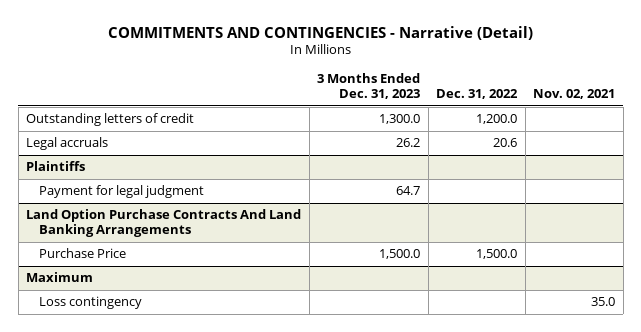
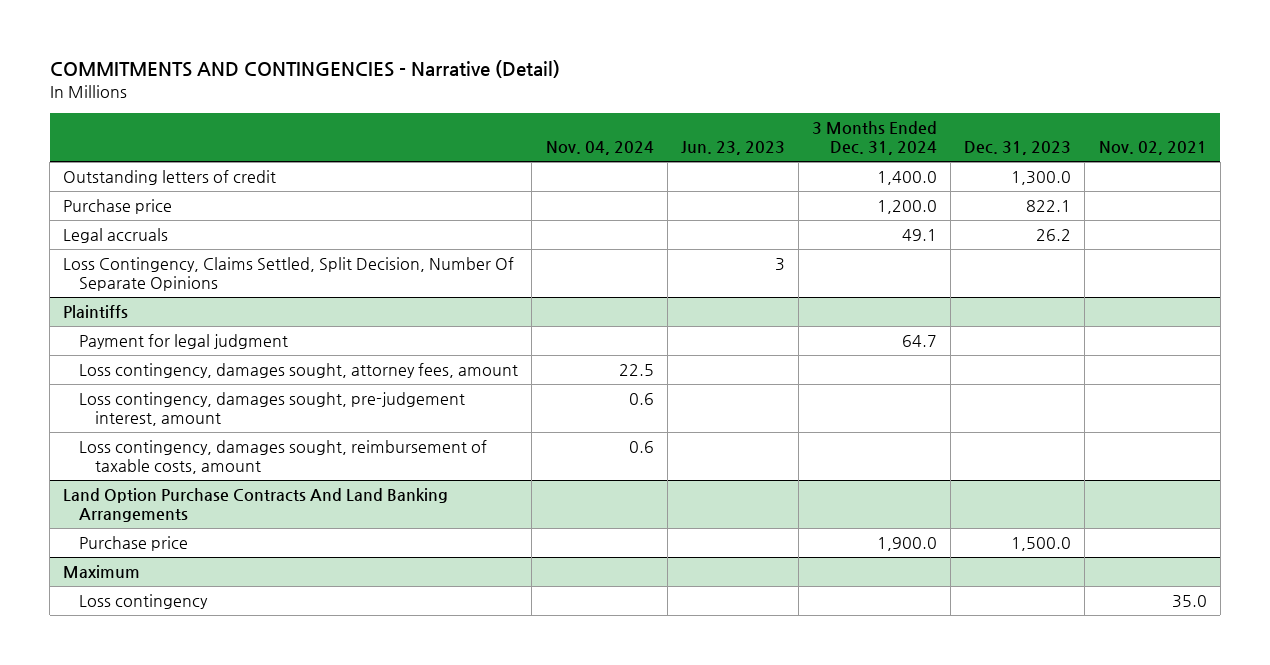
[317,73,421,100] 3 Months Ended Dec. 31, 2023 -> none
[436,89,519,100] Dec. 31, 2022 -> none
none -> [545,141,654,156] Nov. 04, 2024
none -> [680,141,785,156] Jun. 23, 2023
none -> [812,121,938,156] 3 Months Ended Dec. 31, 2024
none -> [964,141,1072,156] Dec. 31, 2023
none -> [63,199,173,215] Purchase price
none -> [63,257,515,292] Loss Contingency, Claims Settled, Split Decision, Number Of Separate Opinions
none -> [79,363,519,379] Loss contingency, damages sought, attorney fees, amount
none -> [79,392,466,427] Loss contingency, damages sought, pre-judgement interest, amount
none -> [79,440,488,475] Loss contingency, damages sought, reimbursement of taxable costs, amount
[39,248,127,259] Purchase Price -> [79,536,189,552] Purchase price

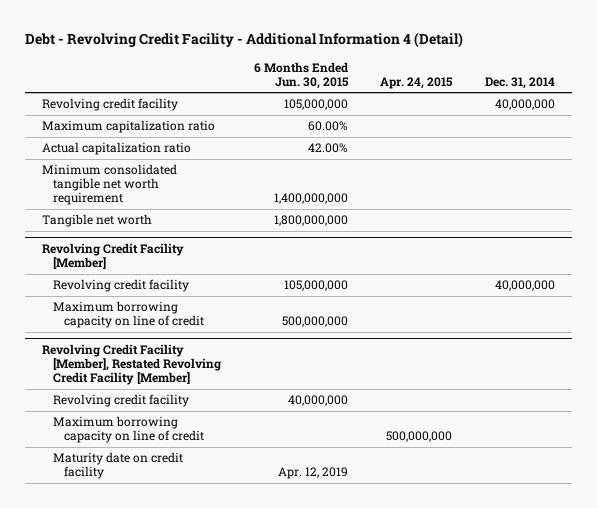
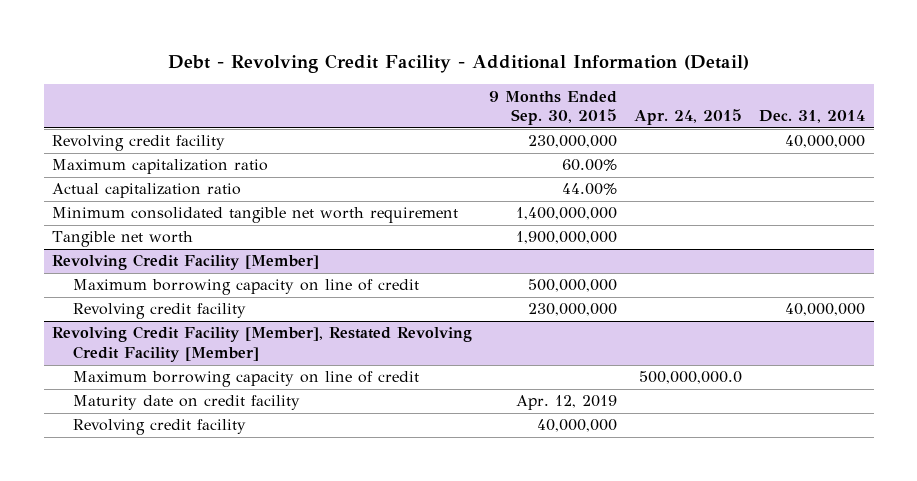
[25,32,464,49] Debt - Revolving Credit Facility - Additional Information 4 (Detail) -> [167,54,749,74] Debt - Revolving Credit Facility - Additional Information (Detail)
[253,61,349,89] 6 Months Ended Jun. 30, 2015 -> none
none -> [489,90,618,126] 9 Months Ended Sep. 30, 2015
[52,279,189,293] Revolving credit facility -> [73,303,247,320] Revolving credit facility
[386,431,453,443] 500,000,000 -> [639,371,743,385] 500,000,000.0
[52,394,189,408] Revolving credit facility -> [73,419,247,436] Revolving credit facility

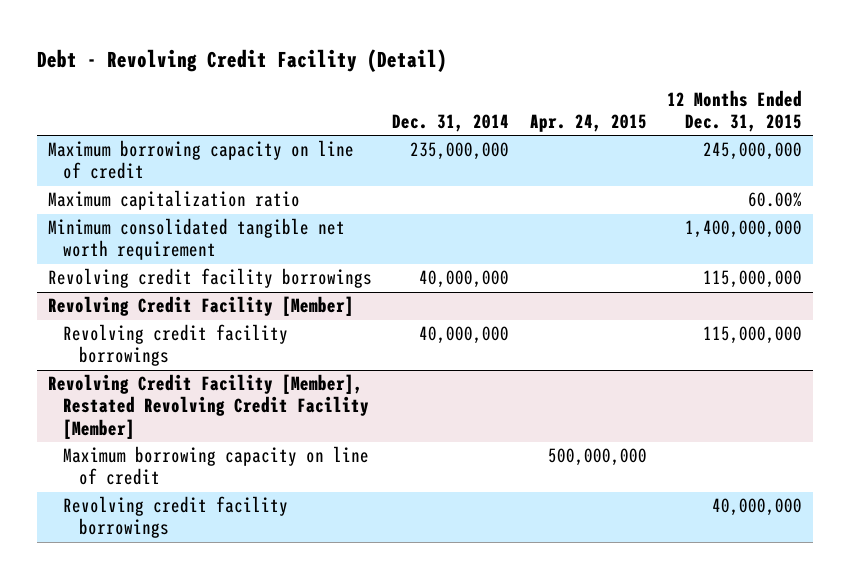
[167,54,749,74] Debt - Revolving Credit Facility - Additional Information (Detail) -> [37,48,448,72] Debt - Revolving Credit Facility (Detail)
[489,90,618,126] 9 Months Ended Sep. 30, 2015 -> none
none -> [667,89,803,132] 12 Months Ended Dec. 31, 2015
[52,135,226,152] Revolving credit facility -> none
none -> [47,140,354,180] Maximum borrowing capacity on line of credit
[52,183,242,199] Actual capitalization ratio -> none
[52,231,194,248] Tangible net worth -> none
none -> [47,268,372,289] Revolving credit facility borrowings
[73,279,420,296] Maximum borrowing capacity on line of credit -> none
[73,303,247,320] Revolving credit facility -> [63,324,289,367] Revolving credit facility borrowings
[73,395,301,411] Maturity date on credit facility -> none
[639,371,743,385] 500,000,000.0 -> [547,448,647,467] 500,000,000
[73,419,247,436] Revolving credit facility -> [63,496,289,539] Revolving credit facility borrowings

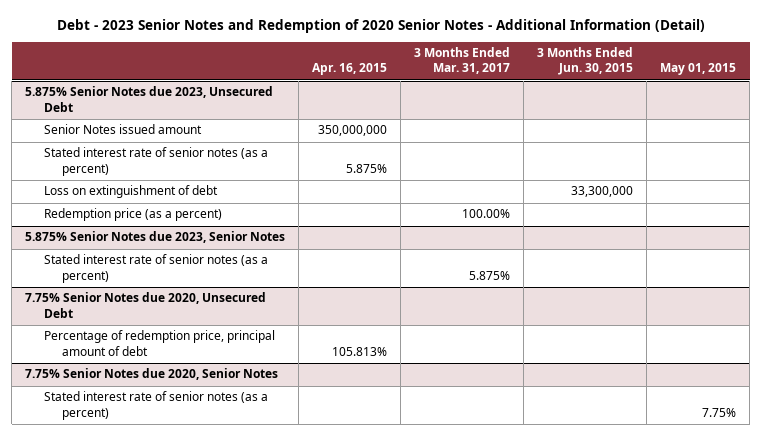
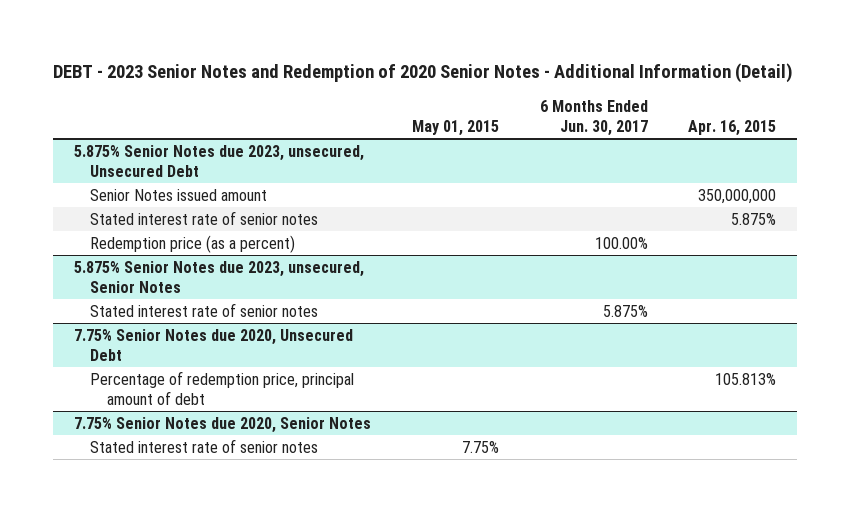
[56,18,705,33] Debt - 2023 Senior Notes and Redemption of 2020 Senior Notes - Additional Information (Detail) -> [53,63,794,84] DEBT - 2023 Senior Notes and Redemption of 2020 Senior Notes - Additional Information (Detail)
[414,47,511,75] 3 Months Ended Mar. 31, 2017 -> none
[537,47,634,76] 3 Months Ended Jun. 30, 2015 -> none
none -> [539,100,648,136] 6 Months Ended Jun. 30, 2017
[25,86,274,112] 5.875% Senior Notes due 2023, Unsecured Debt -> [73,144,364,177] 5.875% Senior Notes due 2023, unsecured, Unsecured Debt
[43,185,218,199] Loss on extinguishment of debt -> none
[43,147,268,176] Stated interest rate of senior notes (as a percent) -> [90,210,319,225] Stated interest rate of senior notes
[25,231,286,244] 5.875% Senior Notes due 2023, Senior Notes -> [73,260,364,293] 5.875% Senior Notes due 2023, unsecured, Senior Notes
[43,254,268,283] Stated interest rate of senior notes (as a percent) -> [90,302,319,317] Stated interest rate of senior notes
[43,391,268,420] Stated interest rate of senior notes (as a percent) -> [90,438,319,453] Stated interest rate of senior notes

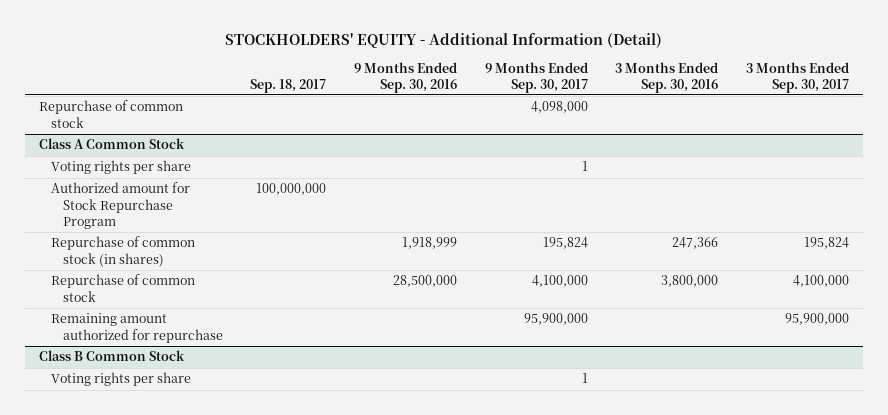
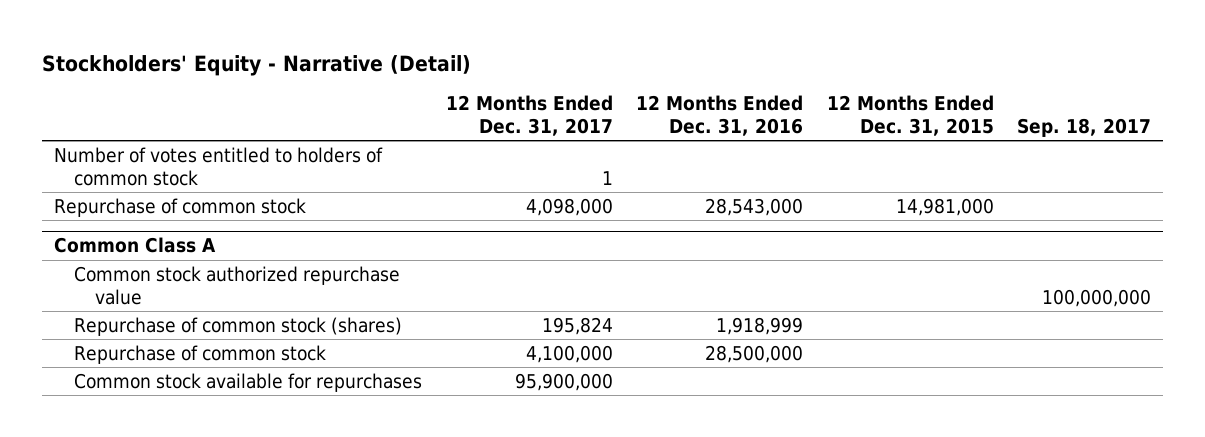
[224,32,662,48] STOCKHOLDERS' EQUITY - Additional Information (Detail) -> [42,54,472,76] Stockholders' Equity - Narrative (Detail)
[353,61,457,93] 9 Months Ended Sep. 30, 2016 -> none
[484,61,588,93] 9 Months Ended Sep. 30, 2017 -> none
[615,61,719,93] 3 Months Ended Sep. 30, 2016 -> none
[745,61,849,93] 3 Months Ended Sep. 30, 2017 -> none
none -> [445,95,613,136] 12 Months Ended Dec. 31, 2017
none -> [636,95,804,136] 12 Months Ended Dec. 31, 2016
none -> [826,95,994,136] 12 Months Ended Dec. 31, 2015
none -> [53,146,383,186] Number of votes entitled to holders of common stock
[50,160,191,175] Voting rights per share -> none
[39,138,186,150] Class A Common Stock -> [53,237,216,254] Common Class A
[50,182,190,229] Authorized amount for Stock Repurchase Program -> [74,265,401,305] Common stock authorized repurchase value
[50,236,195,267] Repurchase of common stock (in shares) -> [74,316,403,336] Repurchase of common stock (shares)
[39,350,186,362] Class B Common Stock -> none
[50,372,191,387] Voting rights per share -> none
[50,313,223,343] Remaining amount authorized for repurchase -> [74,372,423,392] Common stock available for repurchases

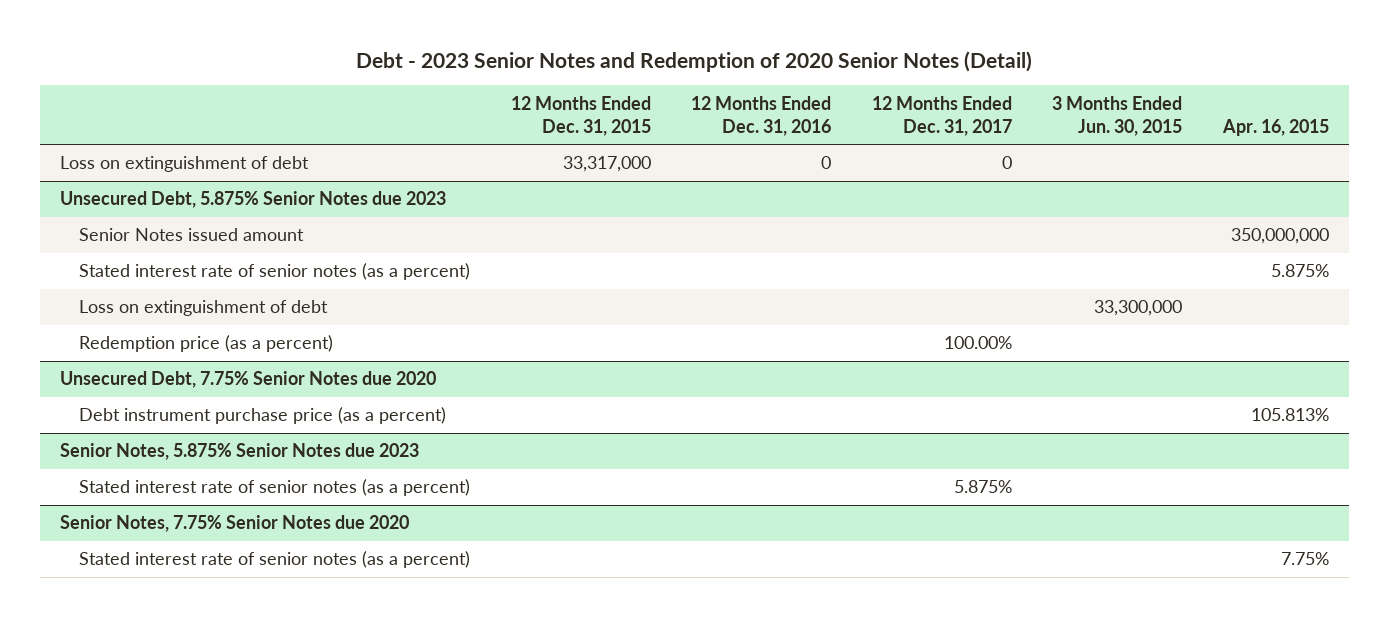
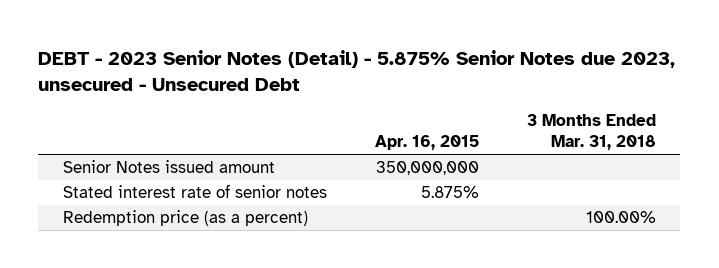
[356,50,1033,72] Debt - 2023 Senior Notes and Redemption of 2020 Senior Notes (Detail) -> [38,49,676,91] DEBT - 2023 Senior Notes (Detail) - 5.875% Senior Notes due 2023, unsecured - Unsecured Debt
[510,95,651,136] 12 Months Ended Dec. 31, 2015 -> none
[691,95,832,136] 12 Months Ended Dec. 31, 2016 -> none
[871,95,1012,136] 12 Months Ended Dec. 31, 2017 -> none
[1052,95,1183,136] 3 Months Ended Jun. 30, 2015 -> none
none -> [527,114,657,151] 3 Months Ended Mar. 31, 2018
[59,156,309,173] Loss on extinguishment of debt -> none
[59,191,446,209] Unsecured Debt, 5.875% Senior Notes due 2023 -> none
[79,228,305,242] Senior Notes issued amount -> none
[79,263,471,281] Stated interest rate of senior notes (as a percent) -> none
[79,300,329,317] Loss on extinguishment of debt -> none
[79,335,334,353] Redemption price (as a percent) -> none
[59,371,436,389] Unsecured Debt, 7.75% Senior Notes due 2020 -> none
[79,407,447,425] Debt instrument purchase price (as a percent) -> none
[59,443,419,461] Senior Notes, 5.875% Senior Notes due 2023 -> none
[79,479,471,497] Stated interest rate of senior notes (as a percent) -> none
[59,515,409,533] Senior Notes, 7.75% Senior Notes due 2020 -> none
[79,551,471,569] Stated interest rate of senior notes (as a percent) -> none
none -> [62,160,275,174] Senior Notes issued amount
none -> [62,184,327,199] Stated interest rate of senior notes
none -> [62,210,308,227] Redemption price (as a percent)

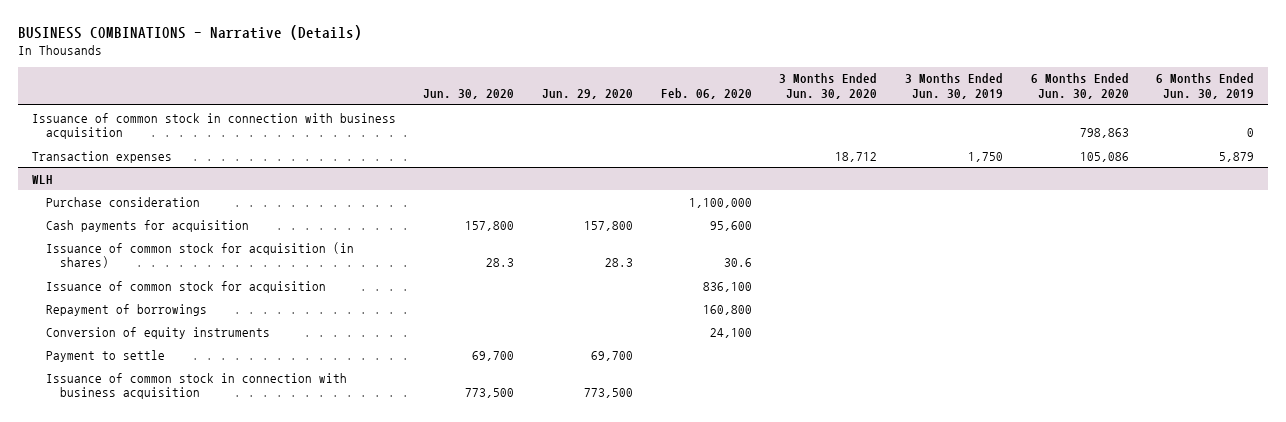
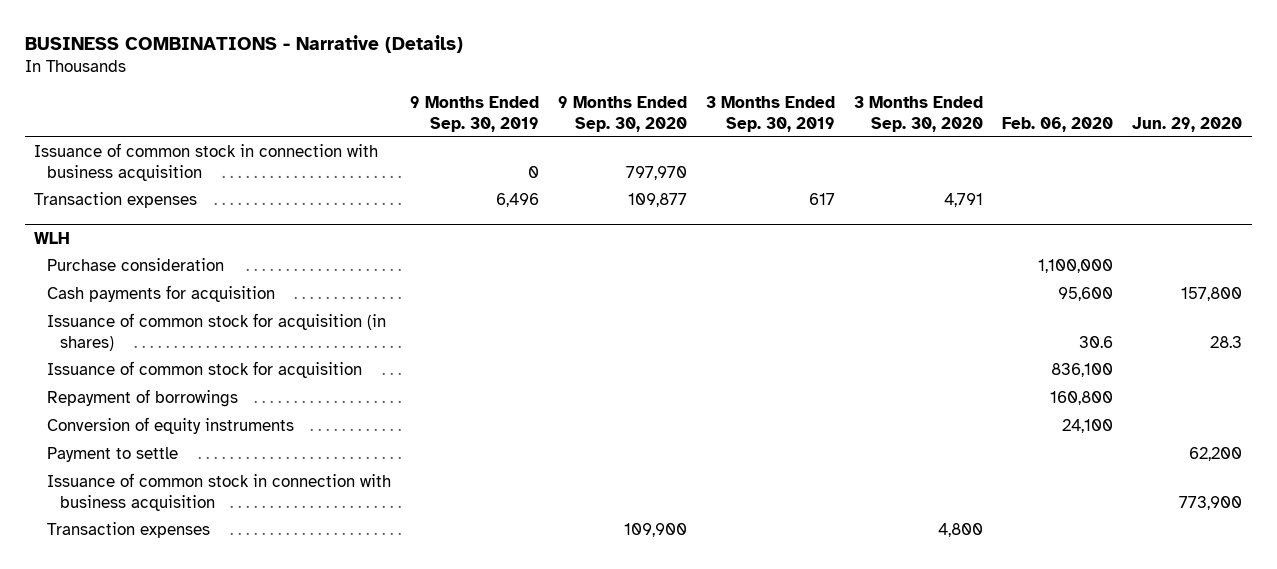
[423,89,515,100] Jun. 30, 2020 -> none
[779,73,878,100] 3 Months Ended Jun. 30, 2020 -> none
[905,73,1004,100] 3 Months Ended Jun. 30, 2019 -> none
[1030,73,1129,100] 6 Months Ended Jun. 30, 2020 -> none
[1156,73,1255,100] 6 Months Ended Jun. 30, 2019 -> none
none -> [410,96,540,132] 9 Months Ended Sep. 30, 2019
none -> [558,96,688,132] 9 Months Ended Sep. 30, 2020
none -> [706,96,836,132] 3 Months Ended Sep. 30, 2019
none -> [854,96,984,132] 3 Months Ended Sep. 30, 2020
[590,350,633,361] 69,700 -> [1189,447,1243,462] 62,200
[583,388,633,399] 773,500 -> [1179,495,1243,510] 773,900
none -> [47,522,211,539] Transaction expenses

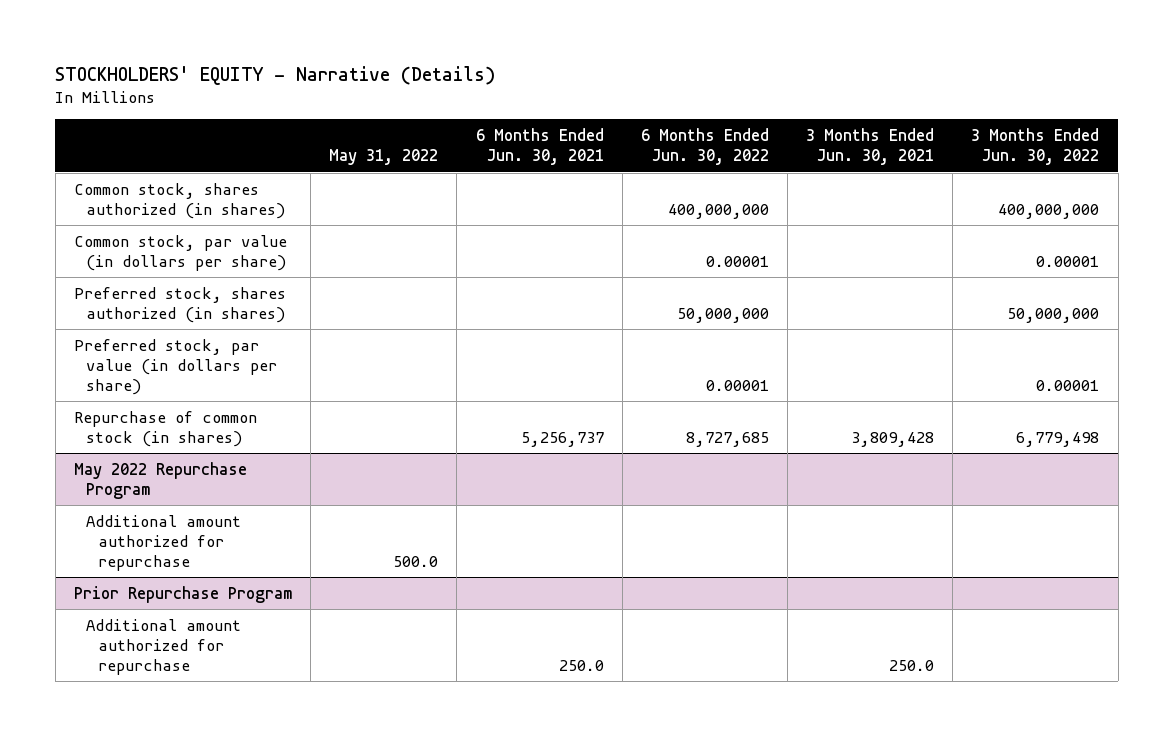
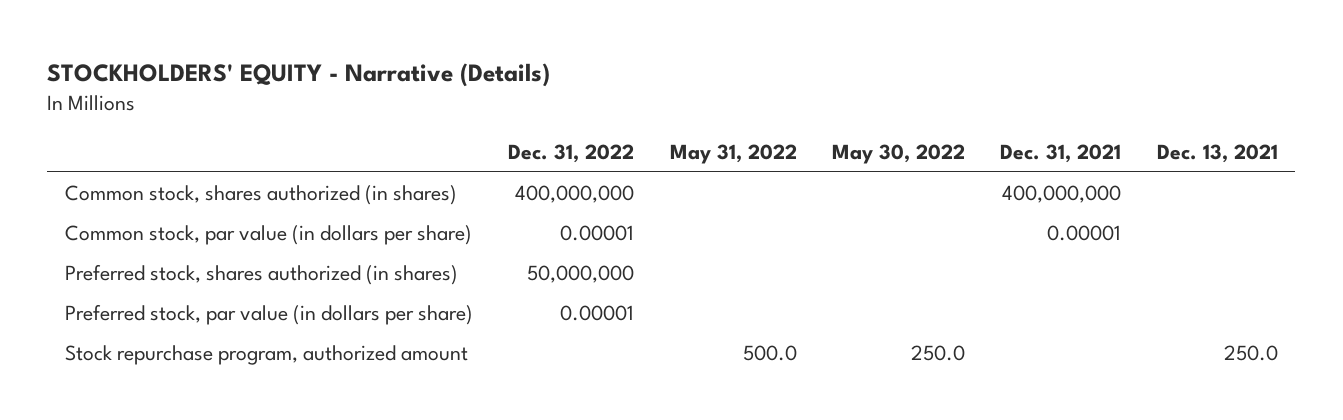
[475,128,604,166] 6 Months Ended Jun. 30, 2021 -> none
[640,128,769,166] 6 Months Ended Jun. 30, 2022 -> none
[806,128,935,166] 3 Months Ended Jun. 30, 2021 -> none
[971,128,1100,166] 3 Months Ended Jun. 30, 2022 -> none
none -> [508,143,635,163] Dec. 31, 2022
none -> [832,143,966,164] May 30, 2022
none -> [1000,143,1122,163] Dec. 31, 2021
none -> [1156,143,1278,163] Dec. 13, 2021
[73,410,257,447] Repurchase of common stock (in shares) -> none
[73,461,247,499] May 2022 Repurchase Program -> none
[85,514,241,571] Additional amount authorized for repurchase -> none
[73,585,292,603] Prior Repurchase Program -> none
[85,618,241,675] Additional amount authorized for repurchase -> none
none -> [65,344,469,365] Stock repurchase program, authorized amount

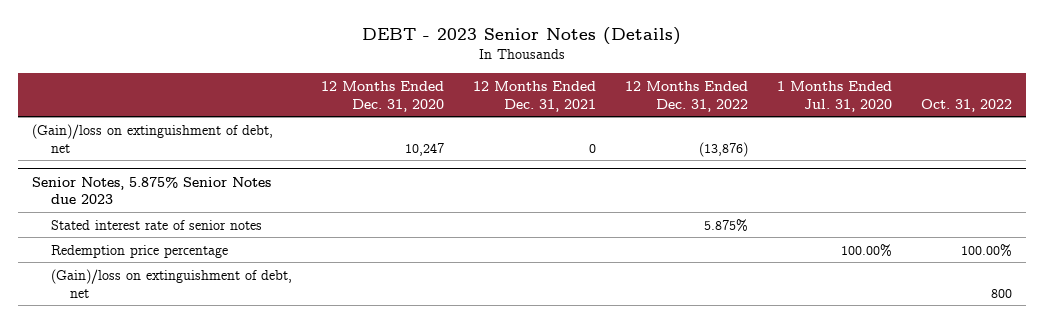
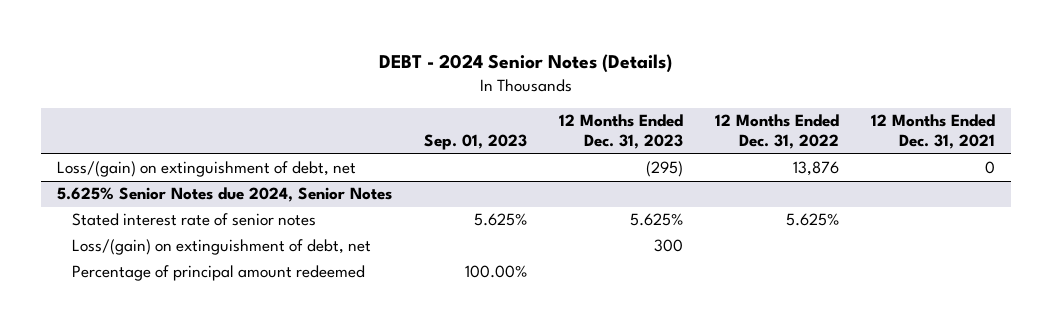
[362,26,682,45] DEBT - 2023 Senior Notes (Details) -> [379,53,673,73] DEBT - 2024 Senior Notes (Details)
[320,80,444,112] 12 Months Ended Dec. 31, 2020 -> none
[776,80,892,112] 1 Months Ended Jul. 31, 2020 -> none
[920,98,1012,112] Oct. 31, 2022 -> none
none -> [424,134,528,151] Sep. 01, 2023
none -> [559,114,684,150] 12 Months Ended Dec. 31, 2023
[50,244,228,258] Redemption price percentage -> none
[32,123,274,153] (Gain)/loss on extinguishment of debt, net -> [56,161,356,178] Loss/(gain) on extinguishment of debt, net
[698,141,748,157] (13,876) -> [793,161,840,177] 13,876
[32,176,272,205] Senior Notes, 5.875% Senior Notes due 2023 -> [56,187,392,203] 5.625% Senior Notes due 2024, Senior Notes
[703,218,748,232] 5.875% -> [786,213,840,227] 5.625%
[50,268,292,298] (Gain)/loss on extinguishment of debt, net -> [71,239,371,256] Loss/(gain) on extinguishment of debt, net
none -> [71,265,365,282] Percentage of principal amount redeemed

